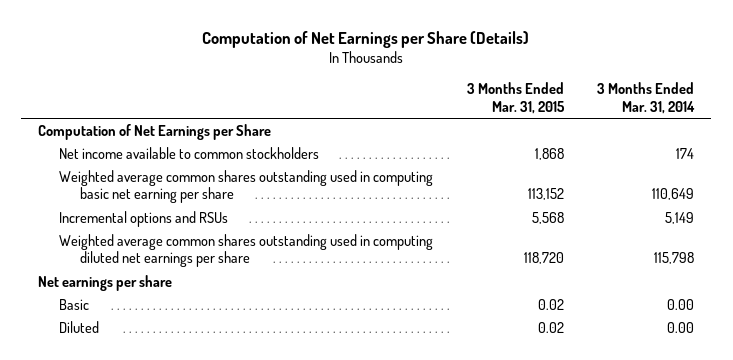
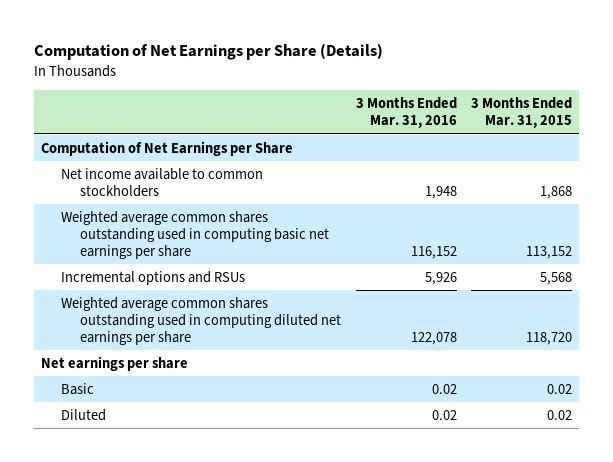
[597,82,696,114] 3 Months Ended Mar. 31, 2014 -> none
none -> [355,97,457,129] 3 Months Ended Mar. 31, 2016
[59,169,434,204] Weighted average common shares outstanding used in computing basic net earning per share -> [60,210,329,259] Weighted average common shares outstanding used in computing basic net earnings per share

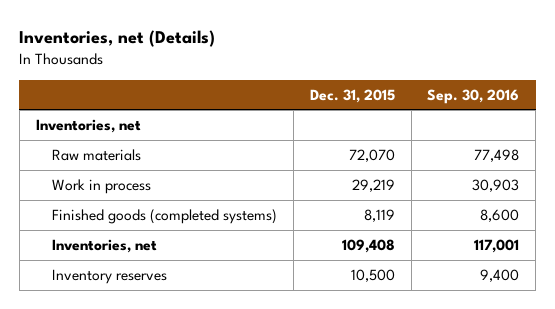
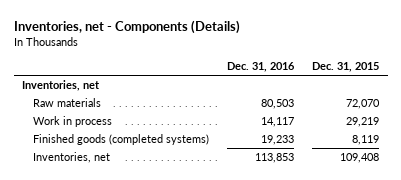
[19,30,216,48] Inventories, net (Details) -> [13,19,240,34] Inventories, net - Components (Details)
[427,88,520,104] Sep. 30, 2016 -> none
none -> [226,62,295,73] Dec. 31, 2016
[52,269,168,285] Inventory reserves -> none

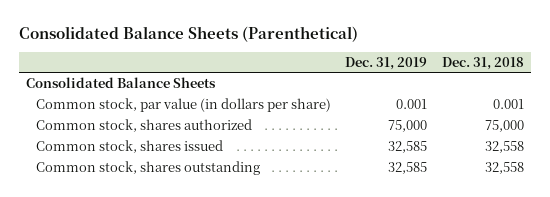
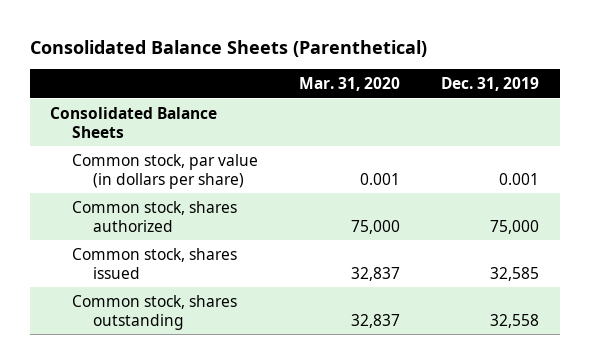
[441,56,524,70] Dec. 31, 2018 -> none
none -> [298,77,400,92] Mar. 31, 2020
[388,161,428,174] 32,585 -> [490,313,540,328] 32,558

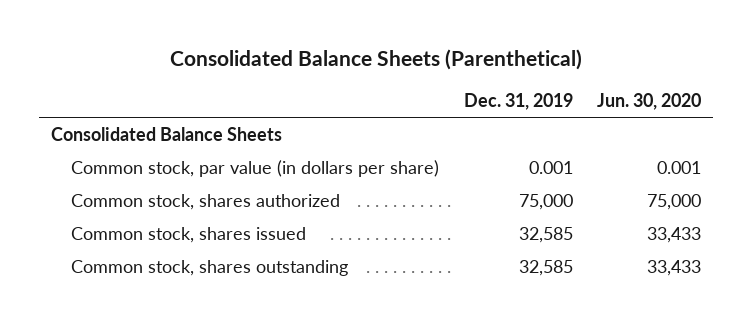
[298,77,400,92] Mar. 31, 2020 -> none
none -> [596,92,701,110] Jun. 30, 2020
[490,313,540,328] 32,558 -> [518,259,573,276] 32,585

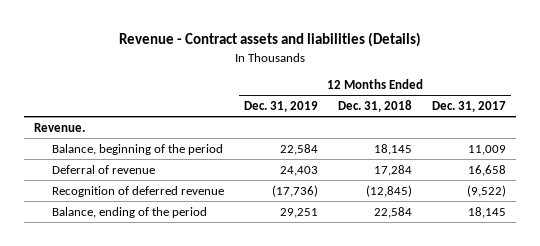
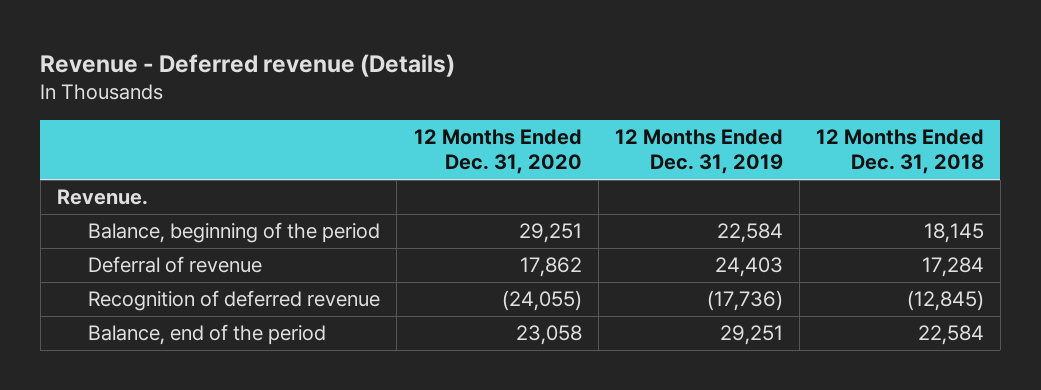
[118,32,421,48] Revenue - Contract assets and liabilities (Details) -> [40,53,456,77] Revenue - Deferred revenue (Details)
[431,101,506,113] Dec. 31, 2017 -> none
none -> [413,129,582,175] 12 Months Ended Dec. 31, 2020
[51,206,207,218] Balance, ending of the period -> [88,324,327,346] Balance, end of the period

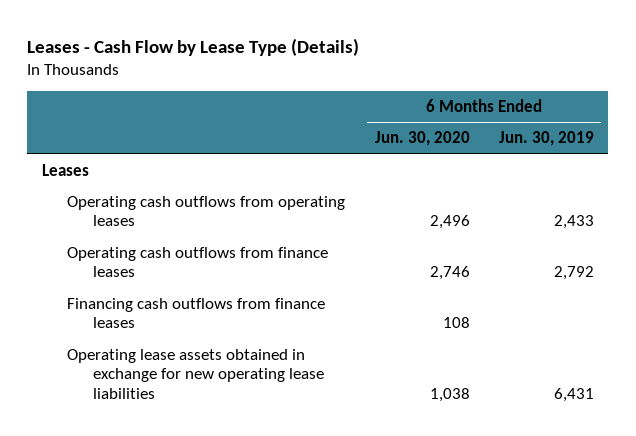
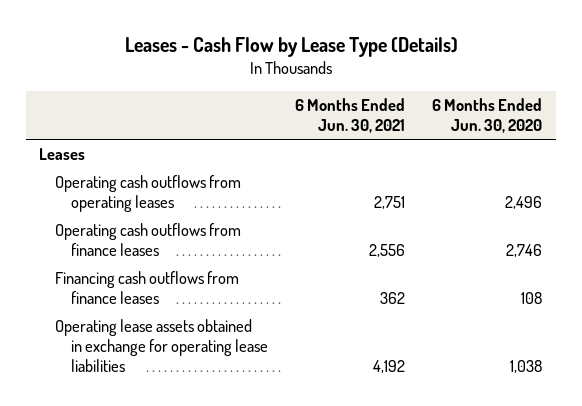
[498,131,594,147] Jun. 30, 2019 -> none
none -> [294,98,405,134] 6 Months Ended Jun. 30, 2021
[67,348,324,399] Operating lease assets obtained in exchange for new operating lease liabilities -> [55,318,268,373] Operating lease assets obtained in exchange for operating lease liabilities

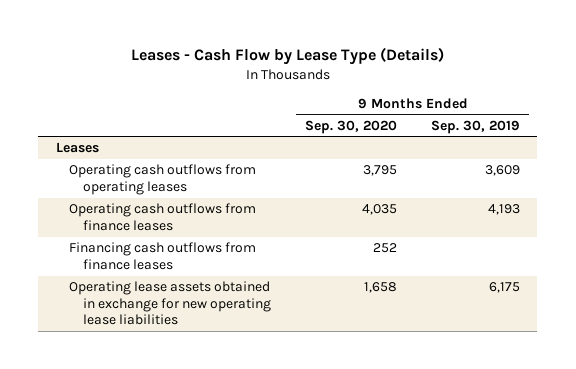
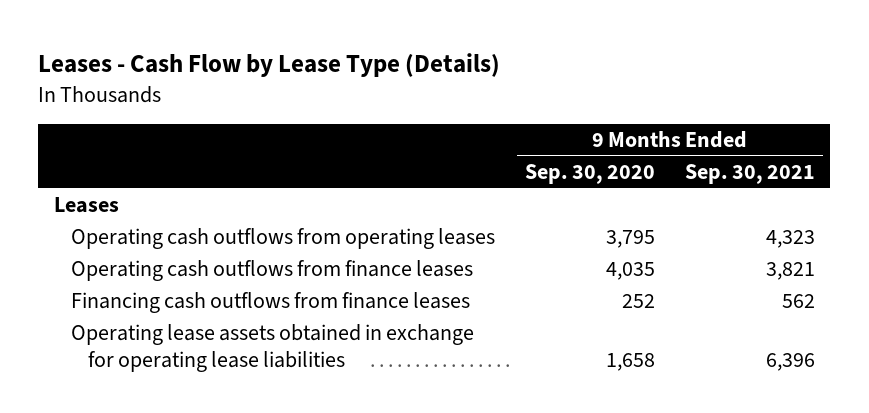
[431,119,521,134] Sep. 30, 2019 -> none
none -> [685,163,816,184] Sep. 30, 2021
[69,281,271,326] Operating lease assets obtained in exchange for new operating lease liabilities -> [70,324,474,372] Operating lease assets obtained in exchange for operating lease liabilities

